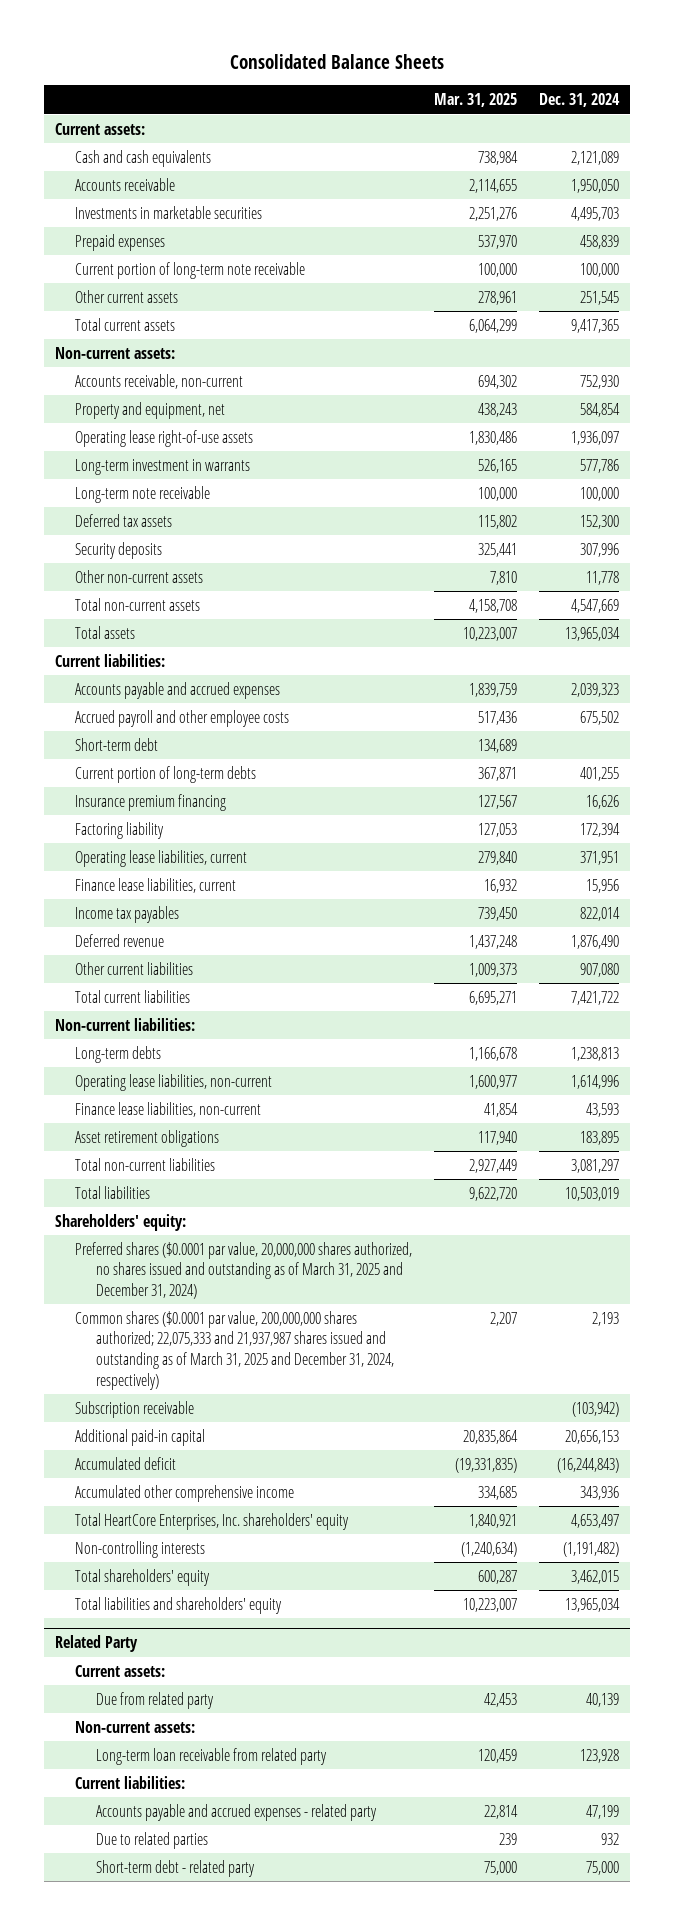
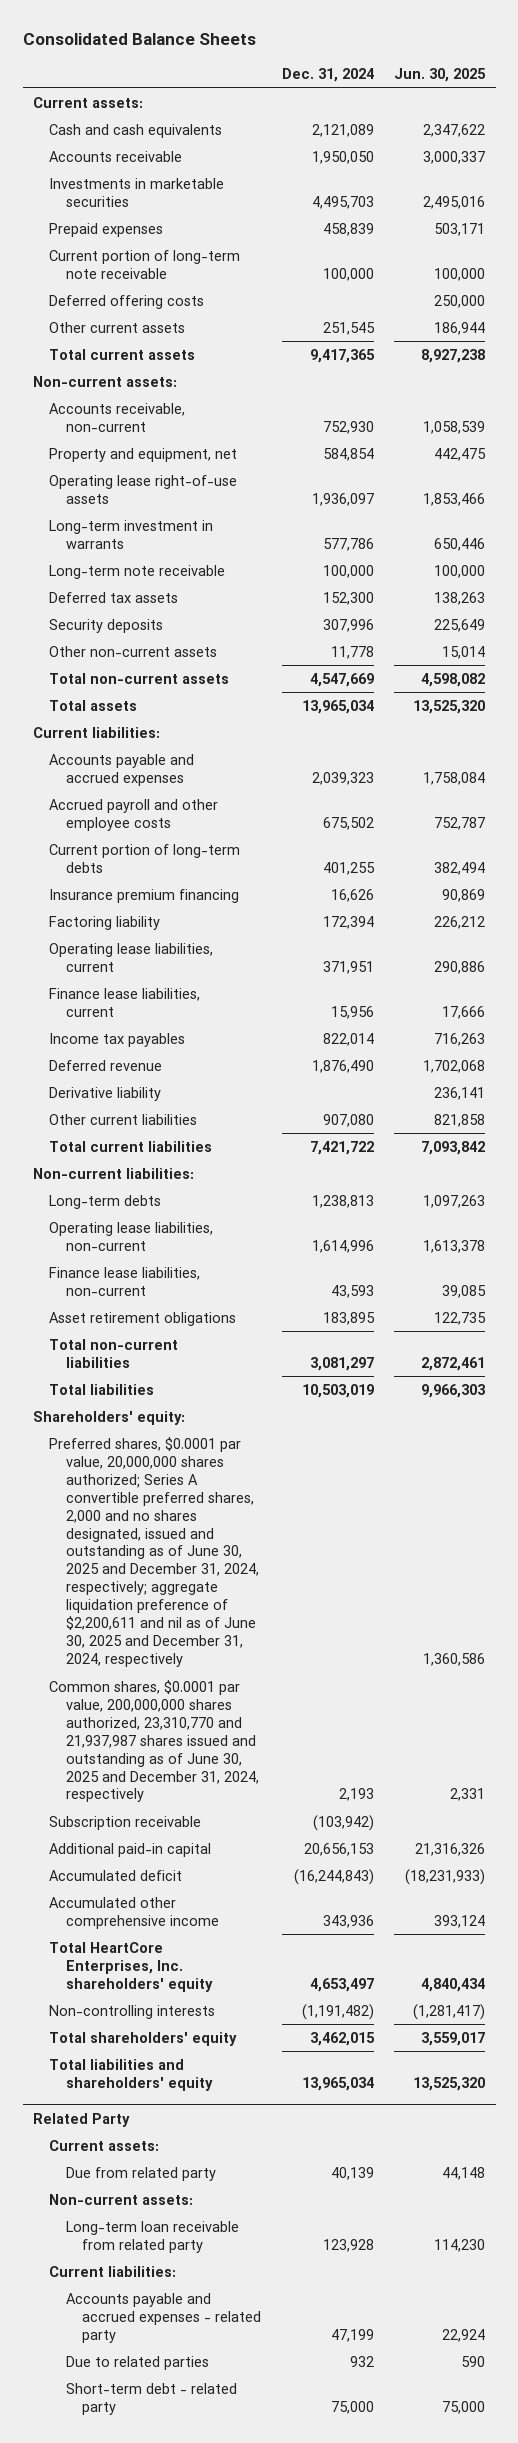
[434,93,518,108] Mar. 31, 2025 -> none
none -> [394,67,487,82] Jun. 30, 2025
none -> [49,294,205,309] Deferred offering costs
[75,737,159,751] Short-term debt -> none
none -> [49,1086,162,1101] Derivative liability
[75,1241,413,1300] Preferred shares ($0.0001 par value, 20,000,000 shares authorized, no shares issued and outstanding as of March 31, 2025 and December 31, 2024) -> [49,1436,259,1668] Preferred shares, $0.0001 par value, 20,000,000 shares authorized; Series A convertible preferred shares, 2,000 and no shares designated, issued and outstanding as of June 30, 2025 and December 31, 2024, respectively; aggregate liquidation preference of $2,200,611 and nil as of June 30, 2025 and December 31, 2024, respectively
[75,1310,394,1390] Common shares ($0.0001 par value, 200,000,000 shares authorized; 22,075,333 and 21,937,987 shares issued and outstanding as of March 31, 2025 and December 31, 2024, respectively) -> [49,1679,259,1803] Common shares, $0.0001 par value, 200,000,000 shares authorized, 23,310,770 and 21,937,987 shares issued and outstanding as of June 30, 2025 and December 31, 2024, respectively

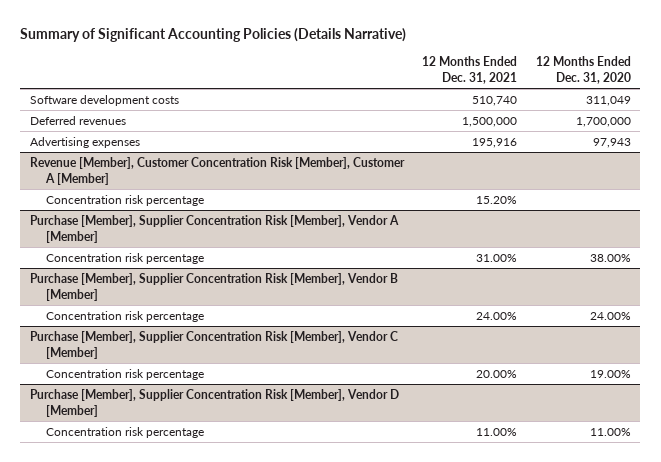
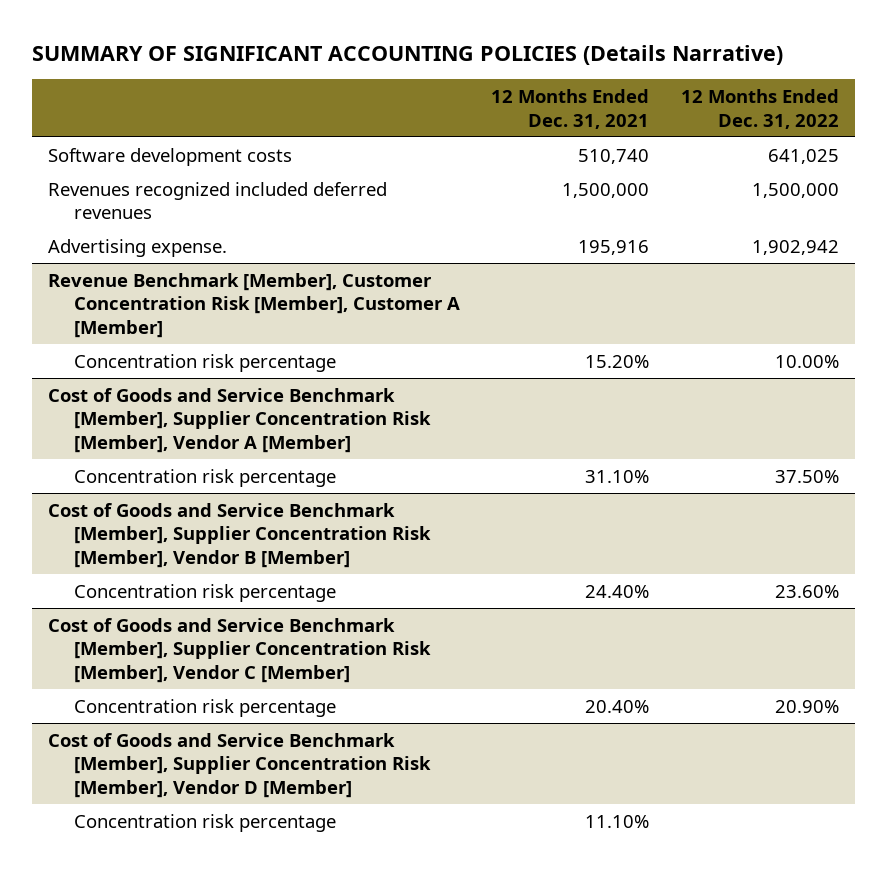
[20,28,407,43] Summary of Significant Accounting Policies (Details Narrative) -> [31,44,783,65] SUMMARY OF SIGNIFICANT ACCOUNTING POLICIES (Details Narrative)
[535,56,631,84] 12 Months Ended Dec. 31, 2020 -> none
none -> [681,88,840,129] 12 Months Ended Dec. 31, 2022
[29,116,126,126] Deferred revenues -> [47,181,387,220] Revenues recognized included deferred revenues
[29,137,140,149] Advertising expenses -> [47,238,227,257] Advertising expense.
[29,157,405,185] Revenue [Member], Customer Concentration Risk [Member], Customer A [Member] -> [47,272,460,339] Revenue Benchmark [Member], Customer Concentration Risk [Member], Customer A [Member]
[29,215,399,243] Purchase [Member], Supplier Concentration Risk [Member], Vendor A [Member] -> none
[29,273,398,301] Purchase [Member], Supplier Concentration Risk [Member], Vendor B [Member] -> none
[29,331,398,359] Purchase [Member], Supplier Concentration Risk [Member], Vendor C [Member] -> none
[29,389,399,417] Purchase [Member], Supplier Concentration Risk [Member], Vendor D [Member] -> none
none -> [47,387,431,454] Cost of Goods and Service Benchmark [Member], Supplier Concentration Risk [Member], Vendor A [Member]
[476,254,518,263] 31.00% -> [585,469,650,483] 31.10%
none -> [47,502,431,569] Cost of Goods and Service Benchmark [Member], Supplier Concentration Risk [Member], Vendor B [Member]
[476,312,518,321] 24.00% -> [585,584,650,598] 24.40%
none -> [47,617,431,684] Cost of Goods and Service Benchmark [Member], Supplier Concentration Risk [Member], Vendor C [Member]
[476,370,518,379] 20.00% -> [585,699,650,713] 20.40%
none -> [47,732,431,799] Cost of Goods and Service Benchmark [Member], Supplier Concentration Risk [Member], Vendor D [Member]
[476,428,518,437] 11.00% -> [585,814,650,828] 11.10%

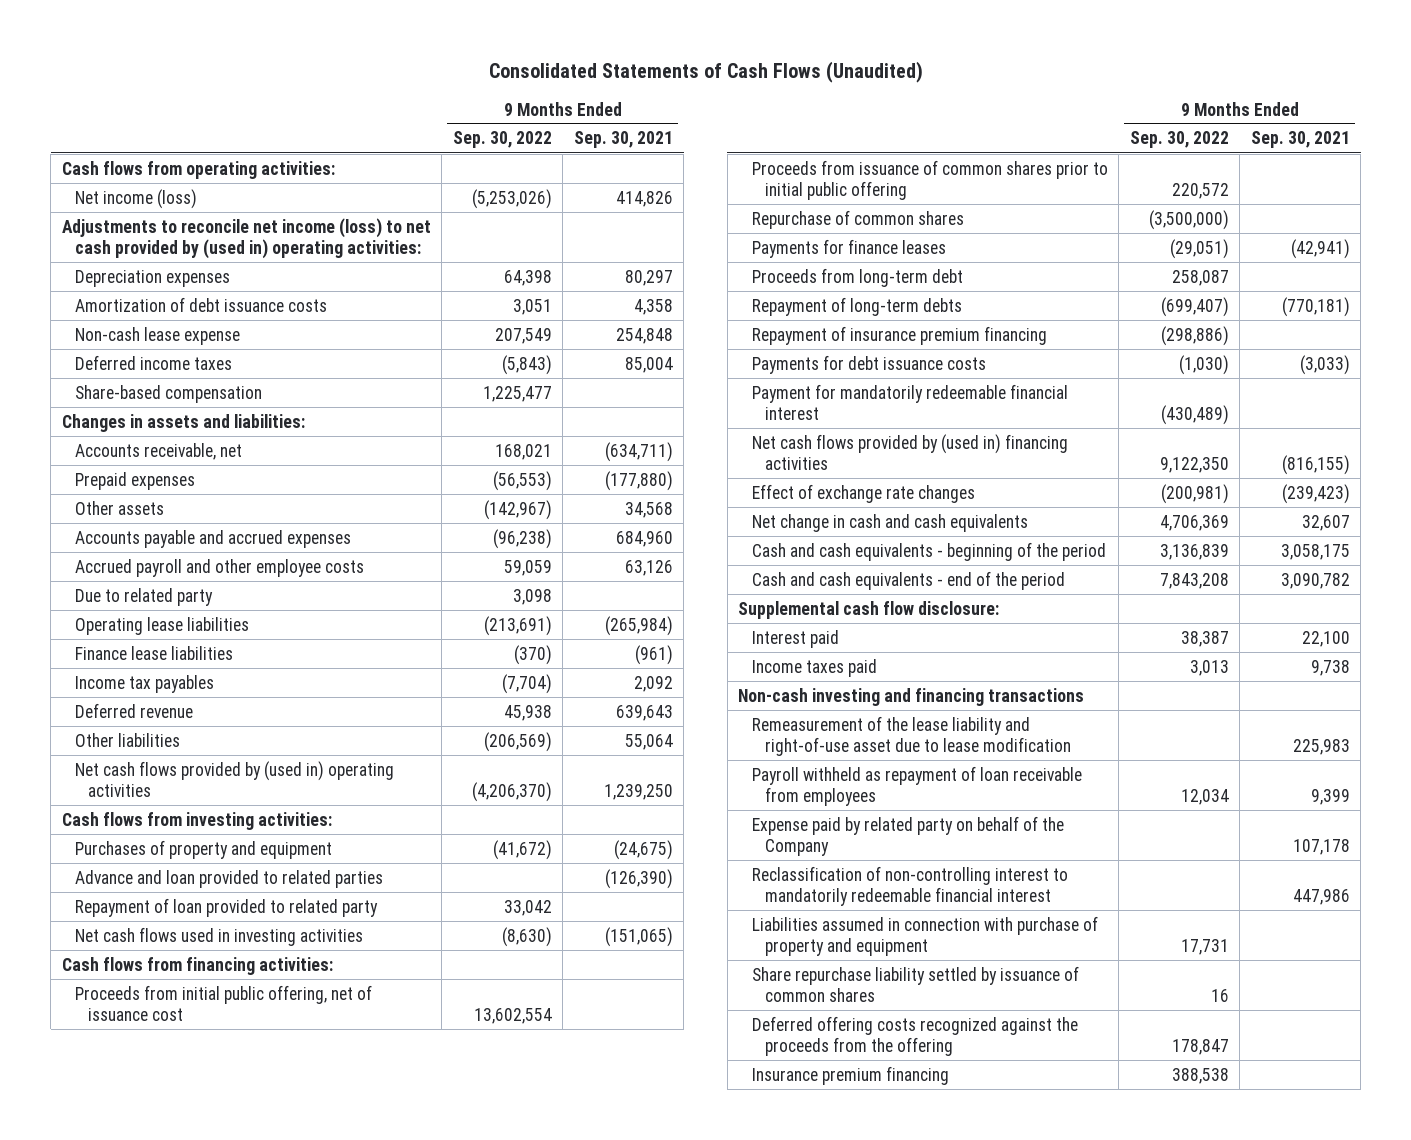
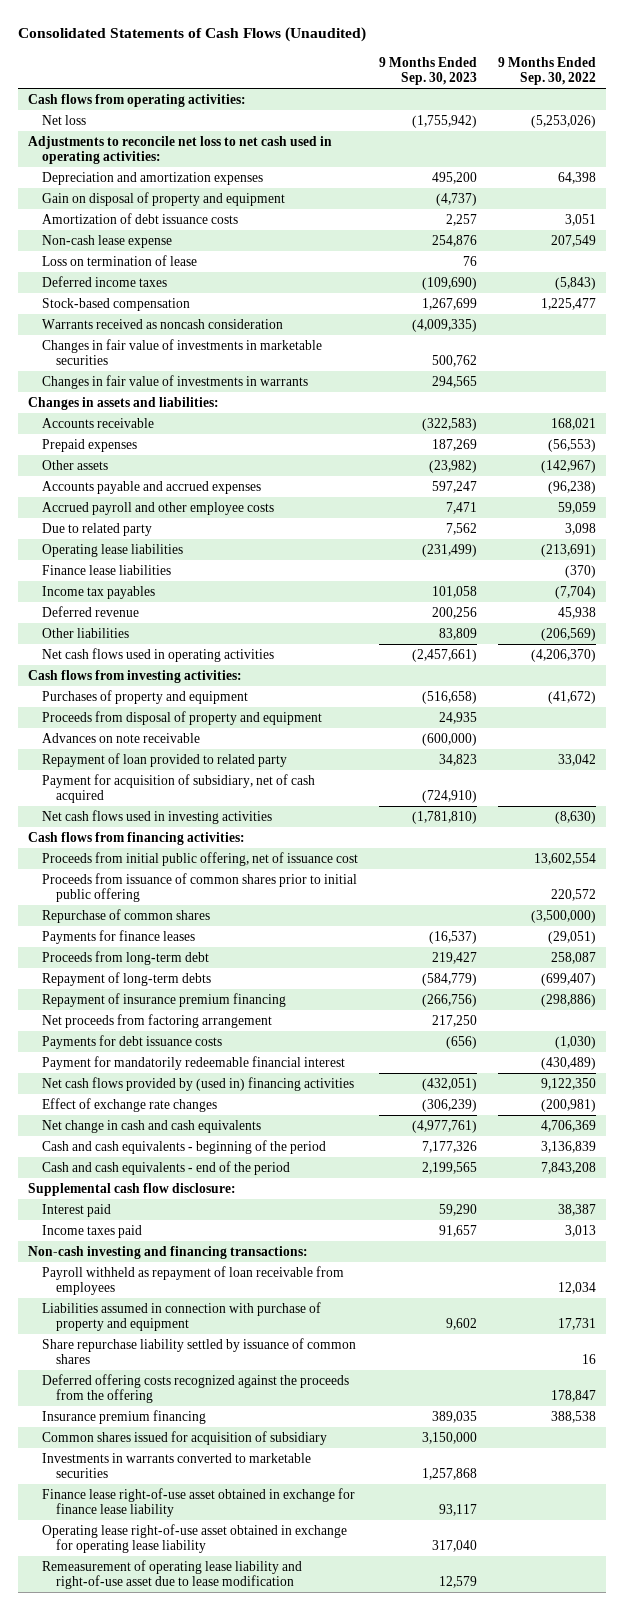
[573,131,673,149] Sep. 30, 2021 -> none
none -> [378,56,477,85] 9 Months Ended Sep. 30, 2023
[75,188,198,209] Net income (loss) -> [41,114,86,125] Net loss
[61,217,431,259] Adjustments to reconcile net income (loss) to net cash provided by (used in) operating activities: -> [28,135,333,165] Adjustments to reconcile net loss to net cash used in operating activities:
[75,269,231,287] Depreciation expenses -> [41,171,263,185] Depreciation and amortization expenses
none -> [41,191,285,206] Gain on disposal of property and equipment
none -> [41,254,197,266] Loss on termination of lease
[75,384,263,403] Share-based compensation -> [41,297,190,311] Stock-based compensation
none -> [41,318,283,329] Warrants received as noncash consideration
none -> [41,338,322,366] Changes in fair value of investments in marketable securities
none -> [41,374,308,389] Changes in fair value of investments in warrants
[75,442,243,460] Accounts receivable, net -> [41,417,154,428] Accounts receivable
[75,760,395,797] Net cash flows provided by (used in) operating activities -> [41,647,274,662] Net cash flows used in operating activities
none -> [41,710,322,725] Proceeds from disposal of property and equipment
[75,869,384,888] Advance and loan provided to related parties -> [41,732,200,743] Advances on note receivable
none -> [41,773,315,804] Payment for acquisition of subsidiary, net of cash acquired
none -> [41,1013,272,1028] Net proceeds from factoring arrangement
[751,715,1072,756] Remeasurement of the lease liability and right-of-use asset due to lease modification -> none
[738,687,1085,706] Non-cash investing and financing transactions -> [28,1245,309,1259] Non-cash investing and financing transactions:
[751,815,1064,856] Expense paid by related party on behalf of the Company -> none
[751,865,1068,906] Reclassification of non-controlling interest to mandatorily redeemable financial interest -> none
none -> [41,1430,327,1445] Common shares issued for acquisition of subsidiary
none -> [41,1452,311,1479] Investments in warrants converted to marketable securities
none -> [41,1487,355,1518] Finance lease right-of-use asset obtained in exchange for finance lease liability
none -> [41,1523,347,1554] Operating lease right-of-use asset obtained in exchange for operating lease liability
none -> [41,1559,302,1590] Remeasurement of operating lease liability and right-of-use asset due to lease modification

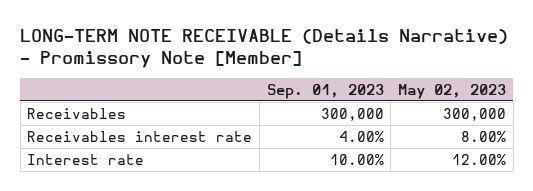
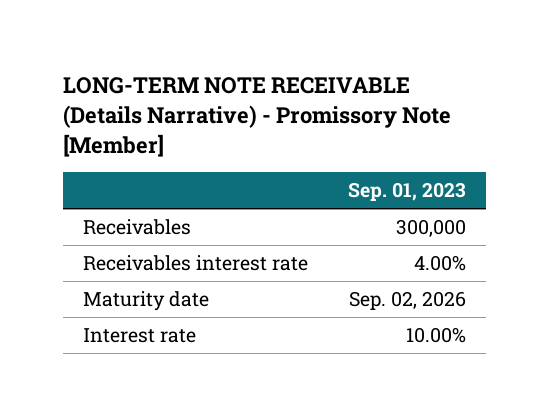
[397,84,506,100] May 02, 2023 -> none
none -> [83,290,210,311] Maturity date

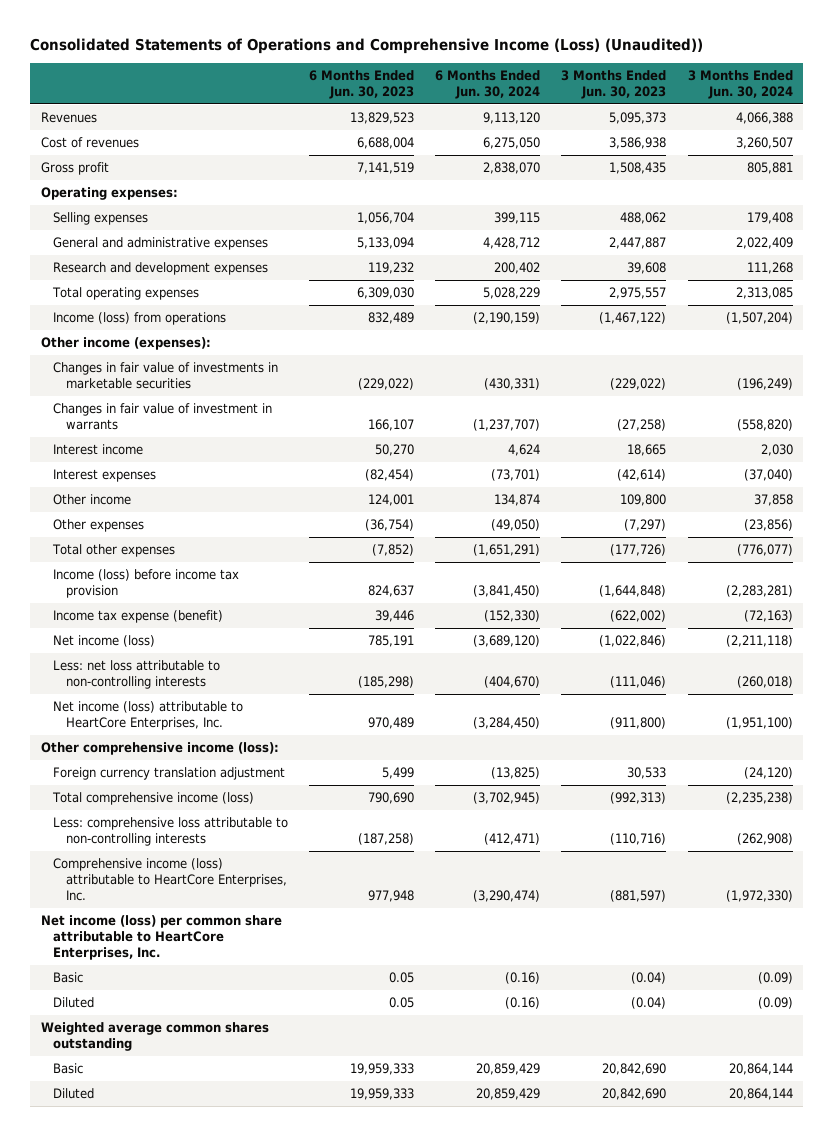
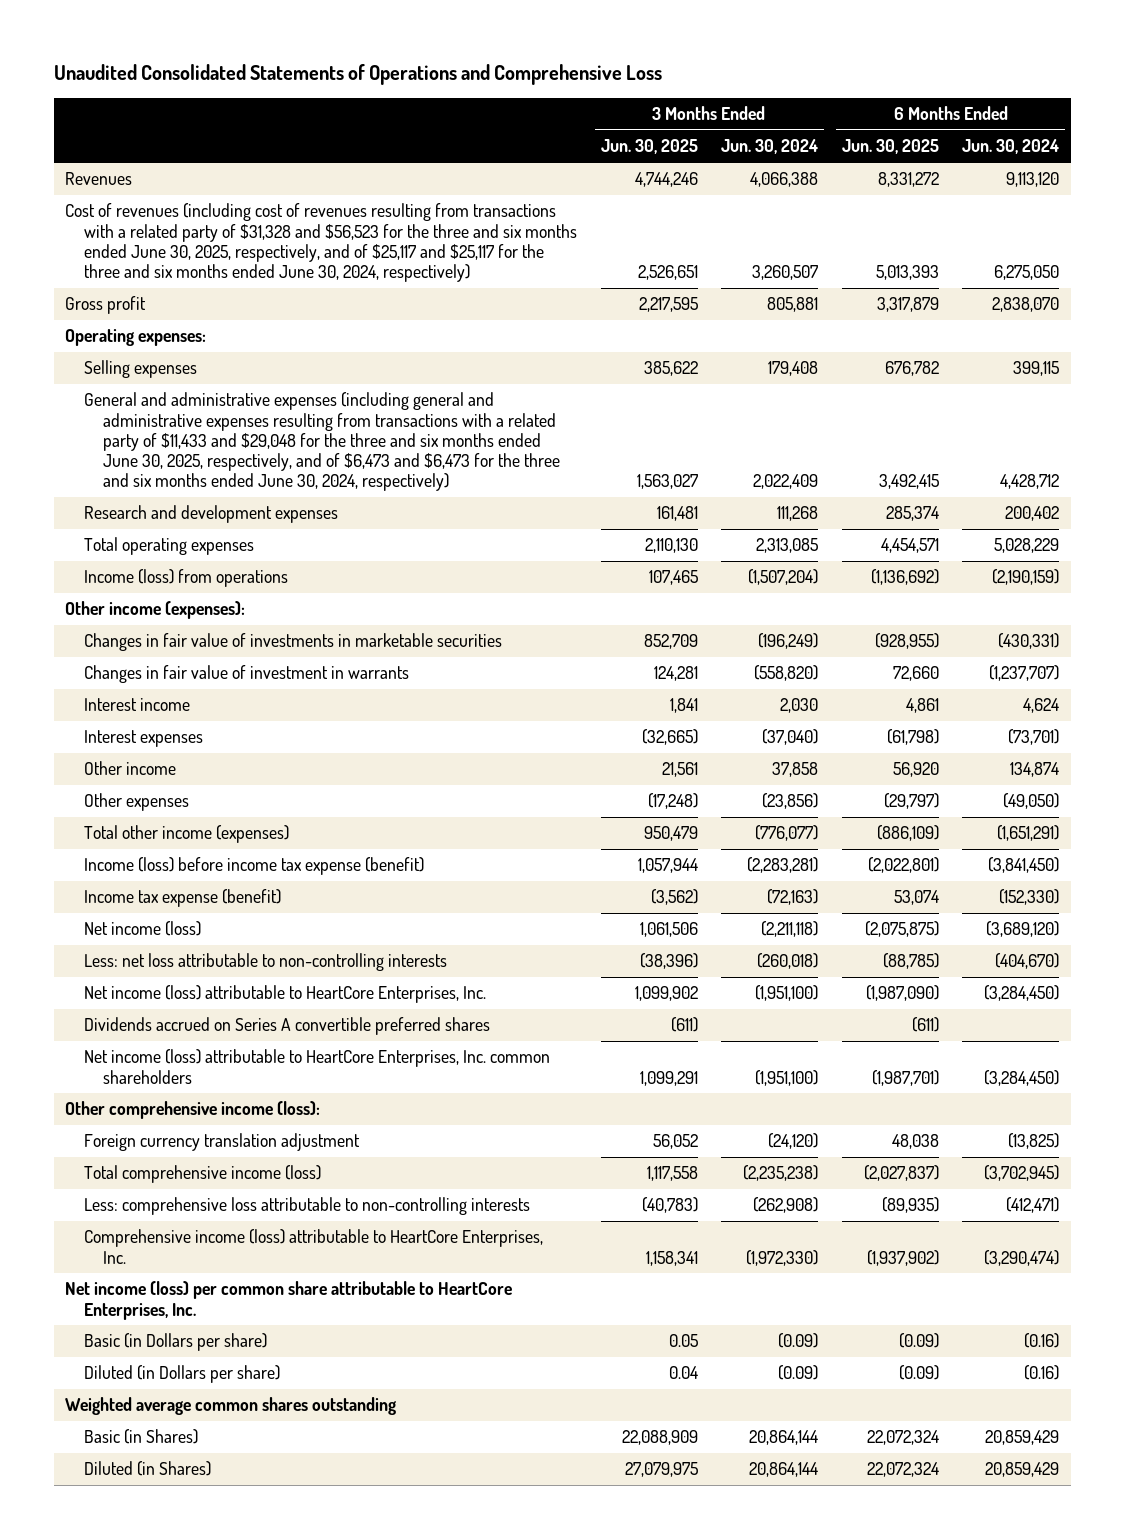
[30,37,704,54] Consolidated Statements of Operations and Comprehensive Income (Loss) (Unaudited)) -> [53,64,662,86] Unaudited Consolidated Statements of Operations and Comprehensive Loss
[309,69,415,99] 6 Months Ended Jun. 30, 2023 -> none
[561,69,667,99] 3 Months Ended Jun. 30, 2023 -> none
none -> [600,139,698,155] Jun. 30, 2025
none -> [841,139,939,155] Jun. 30, 2025
[40,137,139,149] Cost of revenues -> [65,203,578,283] Cost of revenues (including cost of revenues resulting from transactions with a related party of $31,328 and $56,523 for the three and six months ended June 30, 2025, respectively, and of $25,117 and $25,117 for the three and six months ended June 30, 2024, respectively)
[53,237,269,251] General and administrative expenses -> [84,392,560,492] General and administrative expenses (including general and administrative expenses resulting from transactions with a related party of $11,433 and $29,048 for the three and six months ended June 30, 2025, respectively, and of $6,473 and $6,473 for the three and six months ended June 30, 2024, respectively)
[52,544,176,558] Total other expenses -> [84,825,290,844] Total other income (expenses)
[53,569,240,598] Income (loss) before income tax provision -> [84,857,425,876] Income (loss) before income tax expense (benefit)
none -> [84,1017,491,1036] Dividends accrued on Series A convertible preferred shares
none -> [84,1049,551,1084] Net income (loss) attributable to HeartCore Enterprises, Inc. common shareholders
[53,972,84,984] Basic -> [84,1333,268,1352] Basic (in Dollars per share)
[53,997,95,1009] Diluted -> [84,1365,281,1384] Diluted (in Dollars per share)
[53,1063,84,1075] Basic -> [84,1429,199,1445] Basic (in Shares)
[53,1088,95,1100] Diluted -> [84,1461,212,1477] Diluted (in Shares)

